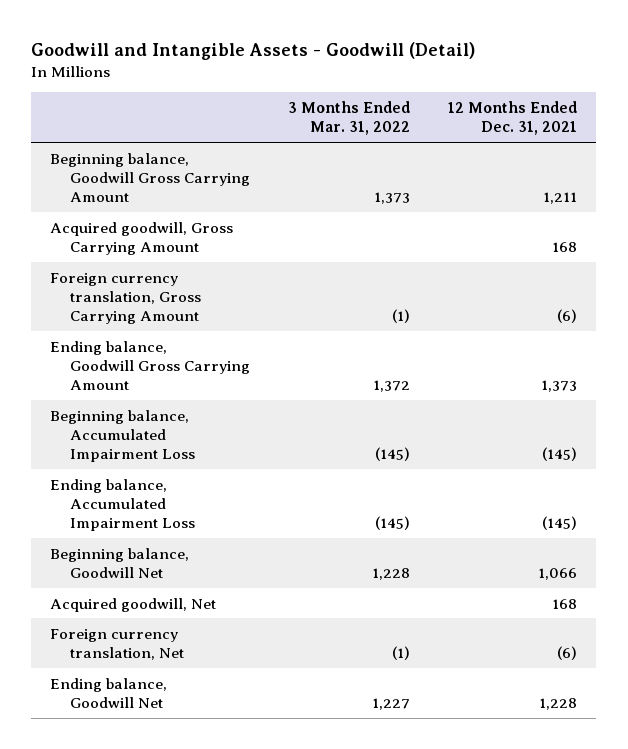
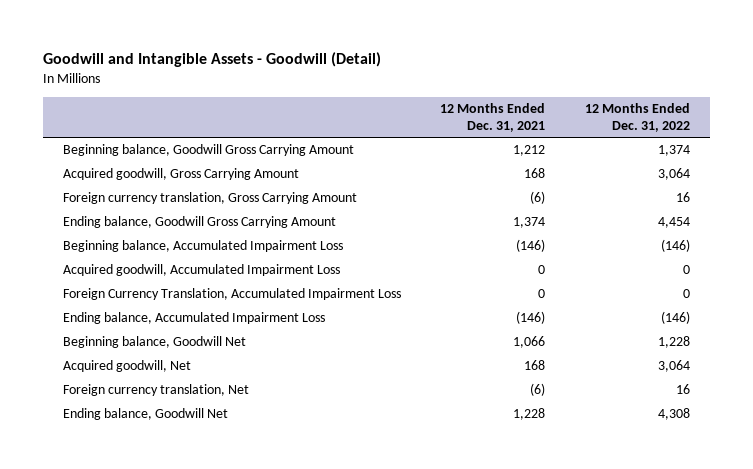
[288,100,411,136] 3 Months Ended Mar. 31, 2022 -> none
none -> [584,103,690,132] 12 Months Ended Dec. 31, 2022
[543,192,578,205] 1,211 -> [513,145,546,157] 1,212
[541,380,578,393] 1,373 -> [513,217,546,229] 1,374
[542,447,578,462] (145) -> [516,239,546,253] (146)
none -> [62,264,340,277] Acquired goodwill, Accumulated Impairment Loss
none -> [62,288,401,301] Foreign Currency Translation, Accumulated Impairment Loss
[542,516,578,531] (145) -> [516,311,546,325] (146)

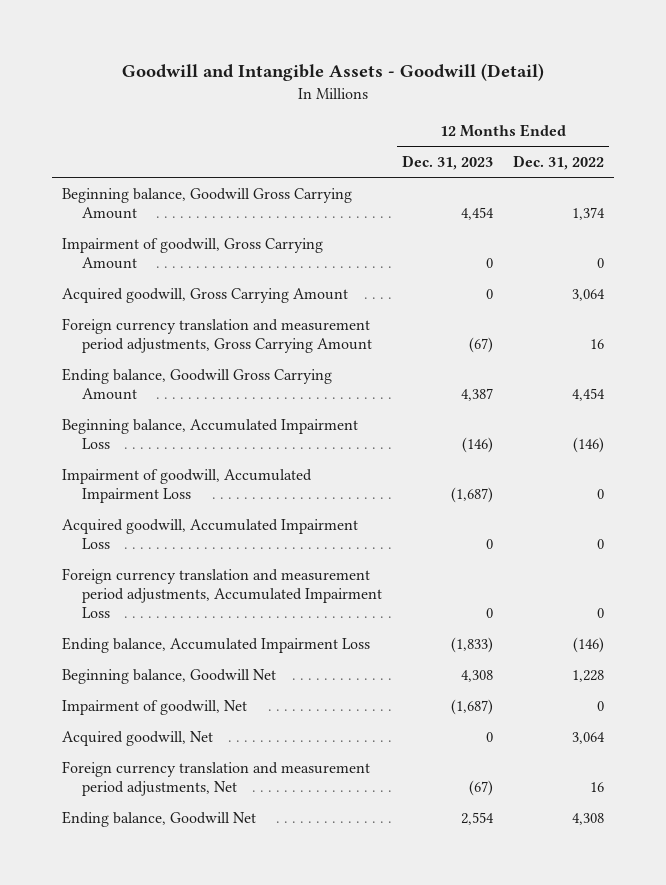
[440,103,546,132] 12 Months Ended Dec. 31, 2021 -> none
none -> [401,154,493,170] Dec. 31, 2023
none -> [62,237,324,269] Impairment of goodwill, Gross Carrying Amount
[62,192,357,205] Foreign currency translation, Gross Carrying Amount -> [62,317,372,353] Foreign currency translation and measurement period adjustments, Gross Carrying Amount
none -> [62,468,313,503] Impairment of goodwill, Accumulated Impairment Loss
[62,288,401,301] Foreign Currency Translation, Accumulated Impairment Loss -> [62,567,382,619] Foreign currency translation and measurement period adjustments, Accumulated Impairment Loss
none -> [62,699,248,715] Impairment of goodwill, Net
[62,384,249,397] Foreign currency translation, Net -> [62,760,371,796] Foreign currency translation and measurement period adjustments, Net

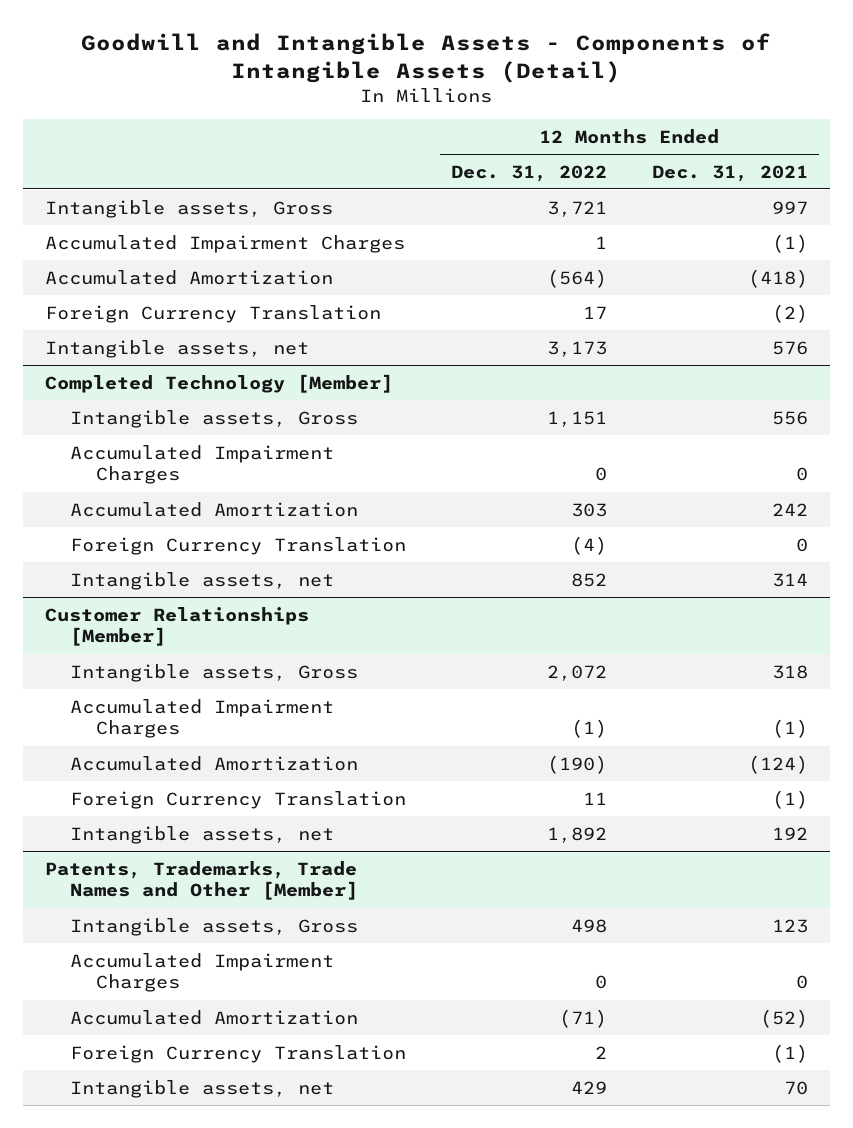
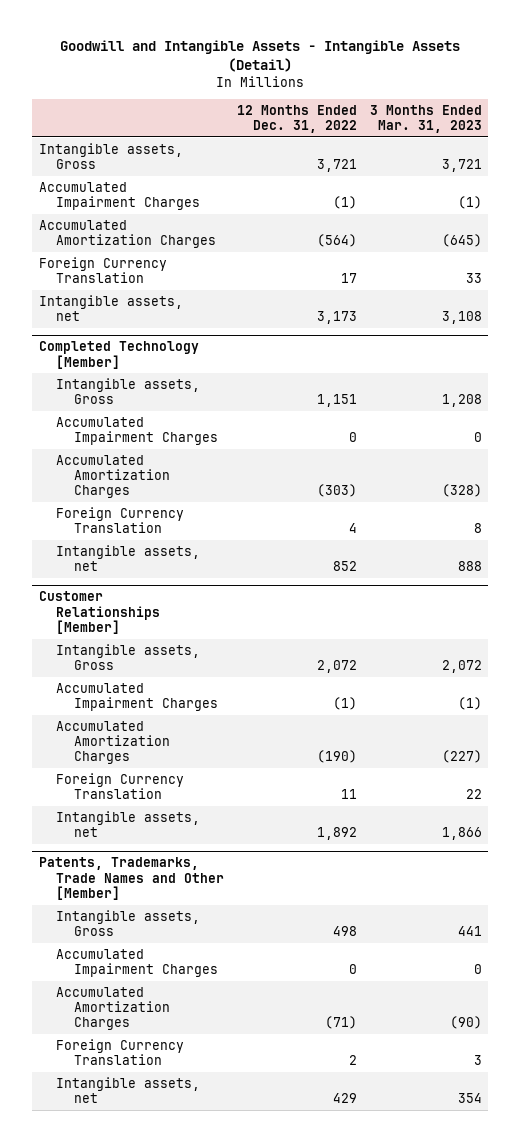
[81,33,772,83] Goodwill and Intangible Assets - Components of Intangible Assets (Detail) -> [60,40,461,73] Goodwill and Intangible Assets - Intangible Assets (Detail)
[651,164,808,182] Dec. 31, 2021 -> none
none -> [369,104,482,134] 3 Months Ended Mar. 31, 2023
[594,235,607,249] 1 -> [333,195,358,209] (1)
[44,269,333,285] Accumulated Amortization -> [38,219,217,248] Accumulated Amortization Charges
[70,501,359,517] Accumulated Amortization -> [56,454,170,499] Accumulated Amortization Charges
[570,502,607,517] 303 -> [317,484,358,498] (303)
[570,535,607,555] (4) -> [349,522,358,533] 4
[70,755,359,771] Accumulated Amortization -> [56,720,170,765] Accumulated Amortization Charges
[70,1009,359,1025] Accumulated Amortization -> [56,986,170,1031] Accumulated Amortization Charges

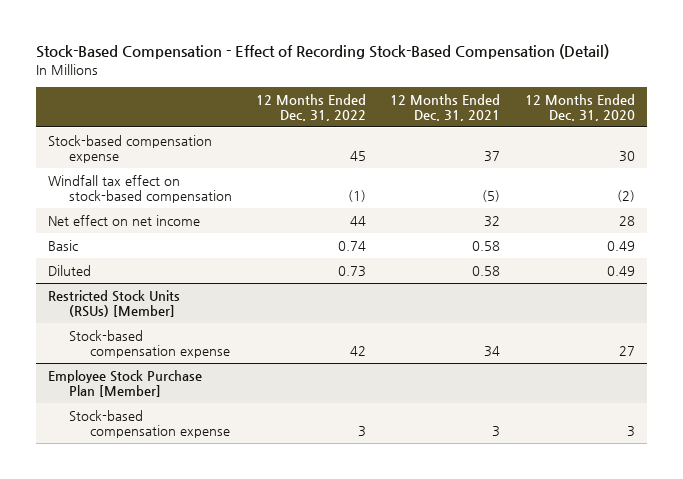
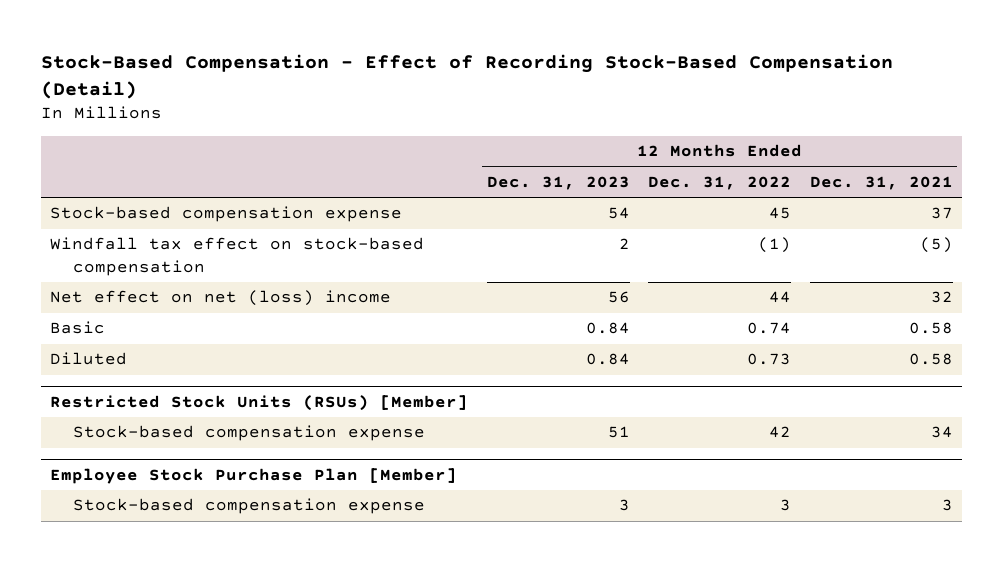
[524,93,635,121] 12 Months Ended Dec. 31, 2020 -> none
none -> [486,175,630,190] Dec. 31, 2023
[48,214,201,226] Net effect on net income -> [50,290,392,307] Net effect on net (loss) income

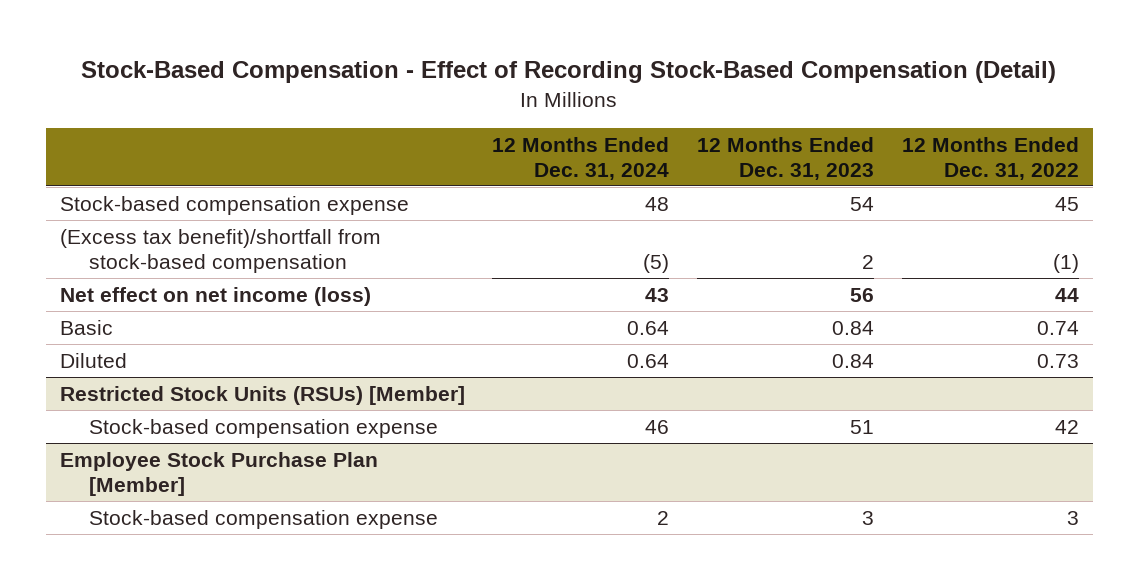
[809,175,953,190] Dec. 31, 2021 -> none
none -> [492,136,670,180] 12 Months Ended Dec. 31, 2024
[50,237,425,276] Windfall tax effect on stock-based compensation -> [59,228,381,273] (Excess tax benefit)/shortfall from stock-based compensation
[50,290,392,307] Net effect on net (loss) income -> [59,286,371,306] Net effect on net income (loss)

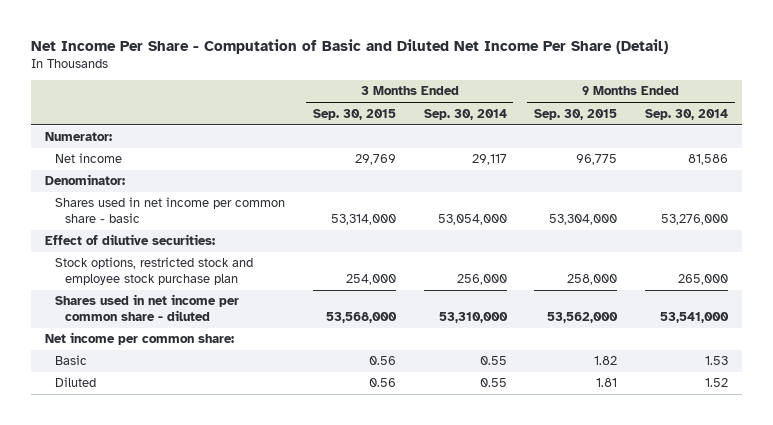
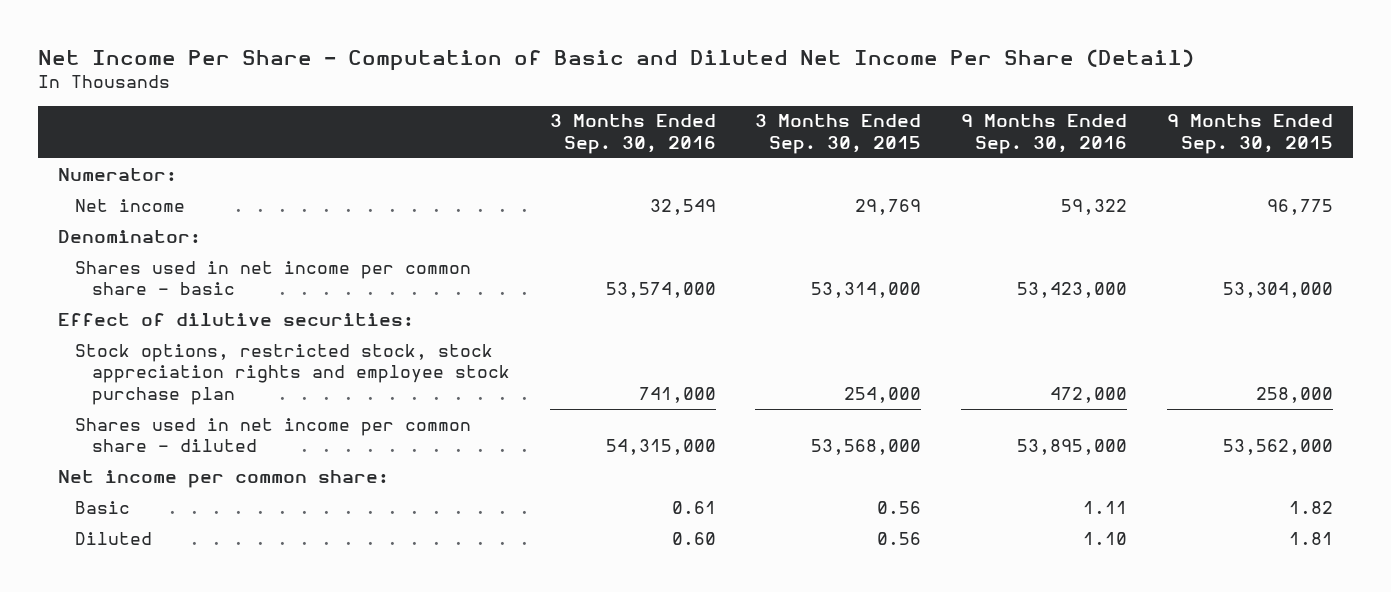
[423,108,507,120] Sep. 30, 2014 -> none
[644,108,728,120] Sep. 30, 2014 -> none
none -> [549,114,716,154] 3 Months Ended Sep. 30, 2016
none -> [961,114,1128,154] 9 Months Ended Sep. 30, 2016
[55,257,254,286] Stock options, restricted stock and employee stock purchase plan -> [74,343,510,406] Stock options, restricted stock, stock appreciation rights and employee stock purchase plan

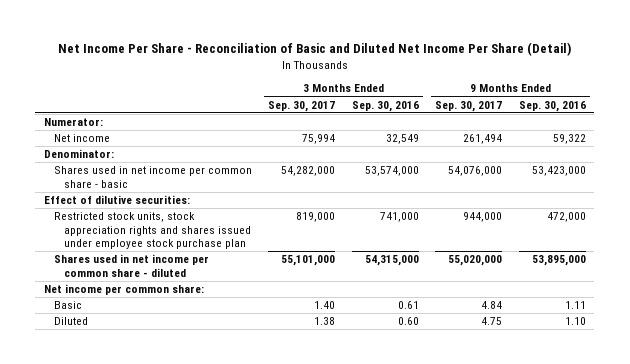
[38,48,1195,71] Net Income Per Share - Computation of Basic and Diluted Net Income Per Share (Detail) -> [57,42,571,57] Net Income Per Share - Reconciliation of Basic and Diluted Net Income Per Share (Detail)
[755,114,922,154] 3 Months Ended Sep. 30, 2015 -> none
[1167,114,1334,154] 9 Months Ended Sep. 30, 2015 -> none
none -> [268,100,336,112] Sep. 30, 2017
none -> [435,100,503,112] Sep. 30, 2017
[74,343,510,406] Stock options, restricted stock, stock appreciation rights and employee stock purchase plan -> [53,212,252,249] Restricted stock units, stock appreciation rights and shares issued under employee stock purchase plan

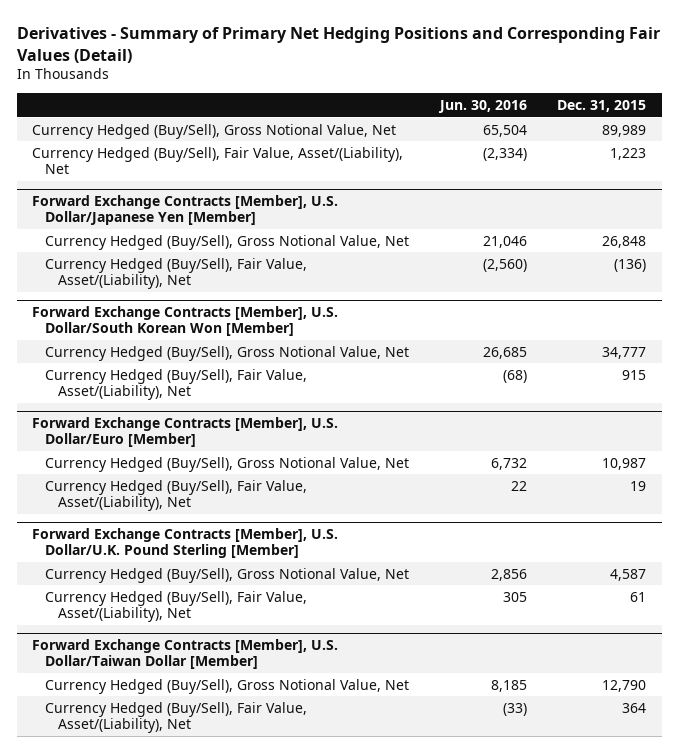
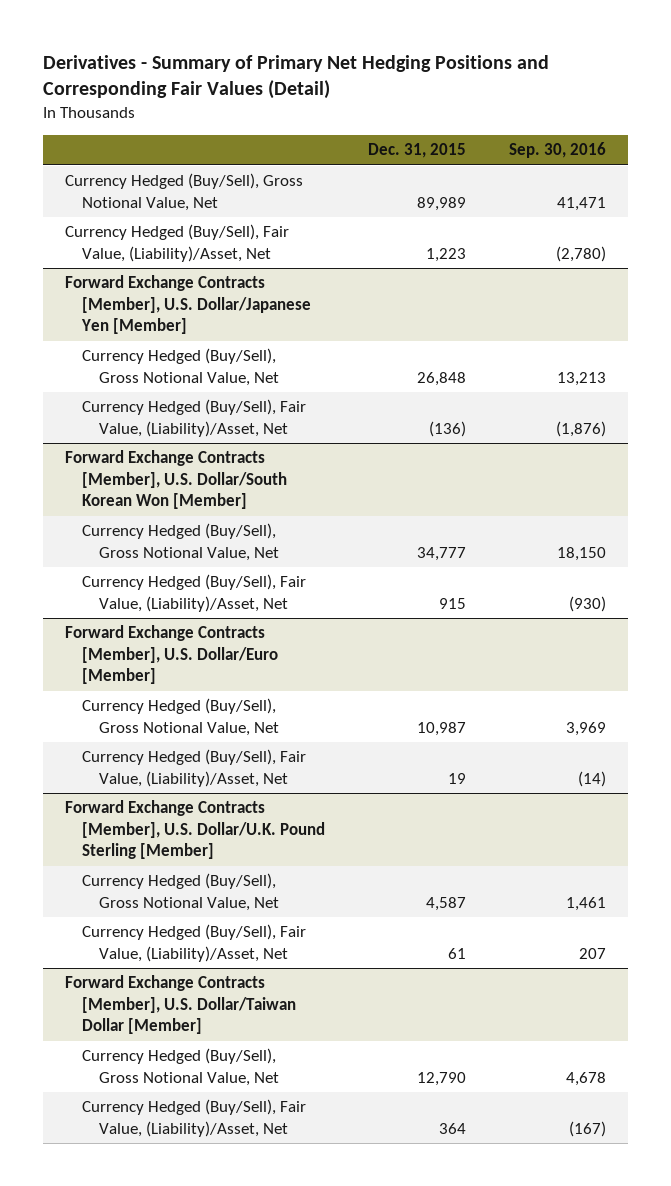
[437,100,527,114] Jun. 30, 2016 -> none
none -> [509,142,607,159] Sep. 30, 2016
[32,146,404,175] Currency Hedged (Buy/Sell), Fair Value, Asset/(Liability), Net -> [64,224,289,262] Currency Hedged (Buy/Sell), Fair Value, (Liability)/Asset, Net
[45,257,308,290] Currency Hedged (Buy/Sell), Fair Value, Asset/(Liability), Net -> [81,399,306,437] Currency Hedged (Buy/Sell), Fair Value, (Liability)/Asset, Net
[45,368,308,401] Currency Hedged (Buy/Sell), Fair Value, Asset/(Liability), Net -> [81,574,306,612] Currency Hedged (Buy/Sell), Fair Value, (Liability)/Asset, Net
[45,479,308,512] Currency Hedged (Buy/Sell), Fair Value, Asset/(Liability), Net -> [81,749,306,787] Currency Hedged (Buy/Sell), Fair Value, (Liability)/Asset, Net
[45,590,308,623] Currency Hedged (Buy/Sell), Fair Value, Asset/(Liability), Net -> [81,924,306,962] Currency Hedged (Buy/Sell), Fair Value, (Liability)/Asset, Net
[45,701,308,734] Currency Hedged (Buy/Sell), Fair Value, Asset/(Liability), Net -> [81,1099,306,1137] Currency Hedged (Buy/Sell), Fair Value, (Liability)/Asset, Net

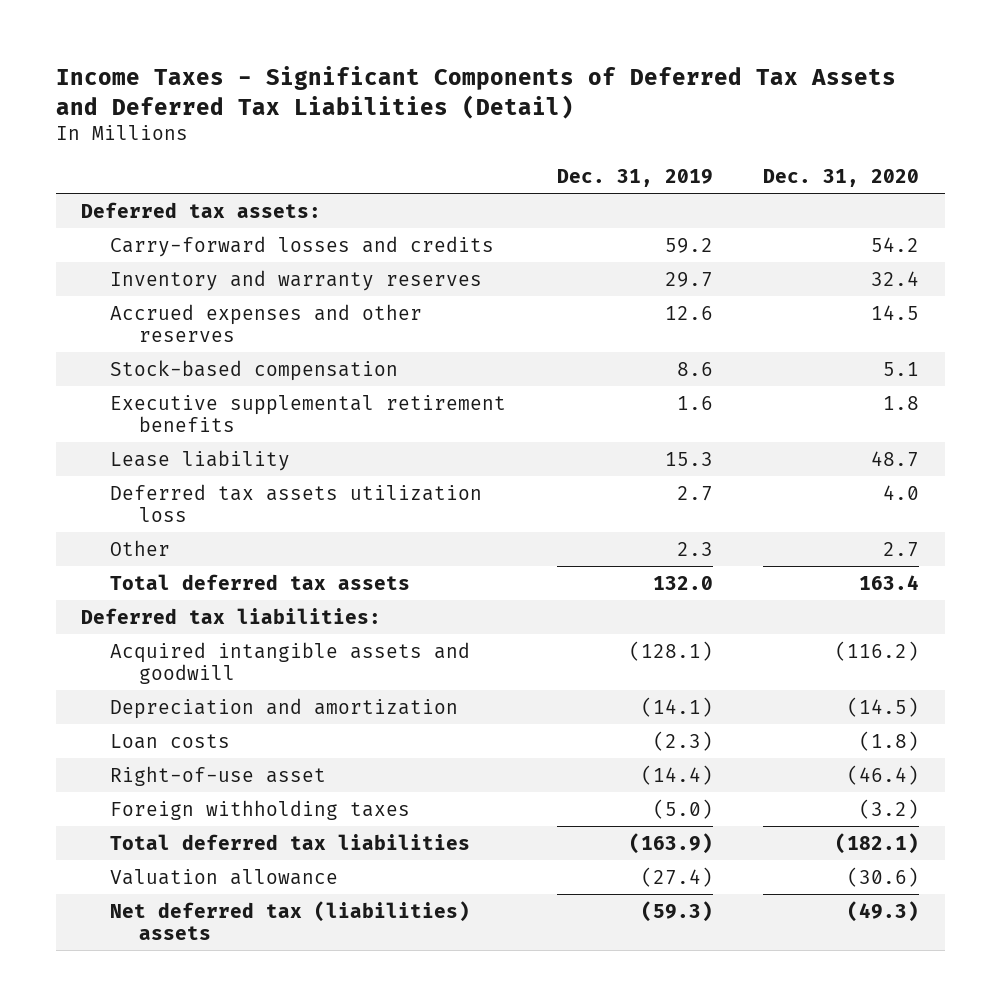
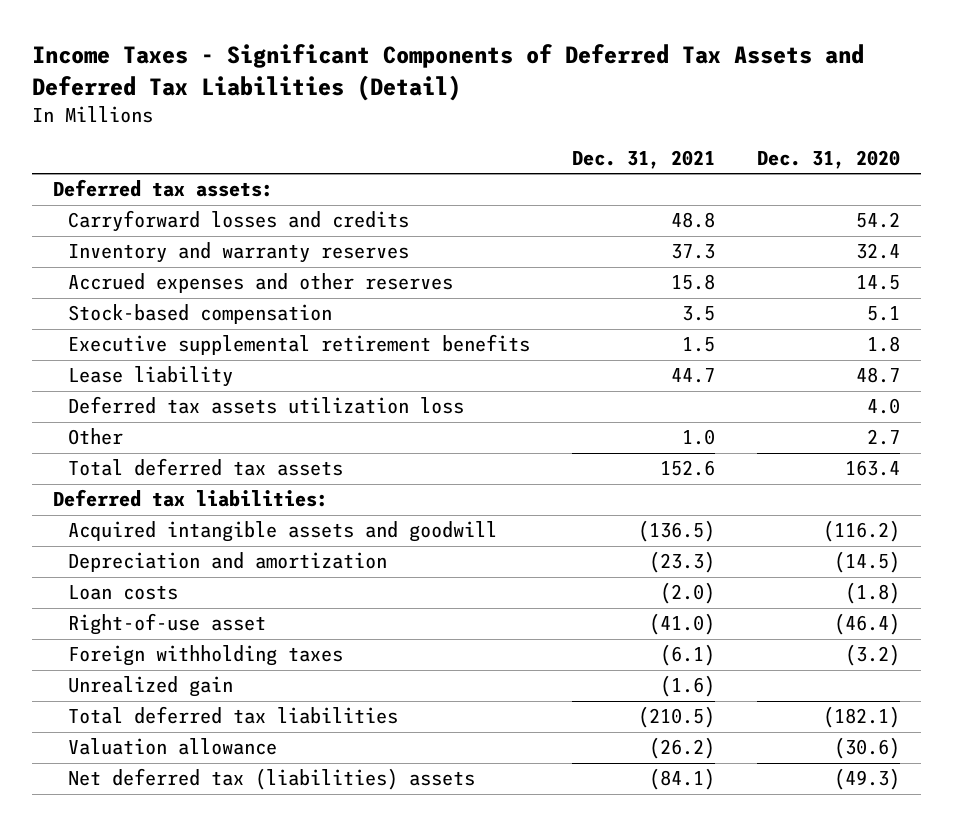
[556,168,713,187] Dec. 31, 2019 -> none
none -> [571,149,715,169] Dec. 31, 2021
[110,235,495,257] Carry-forward losses and credits -> [68,210,410,233] Carryforward losses and credits
none -> [68,676,234,698] Unrealized gain

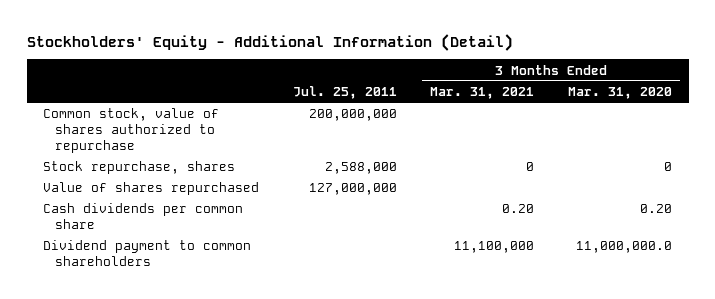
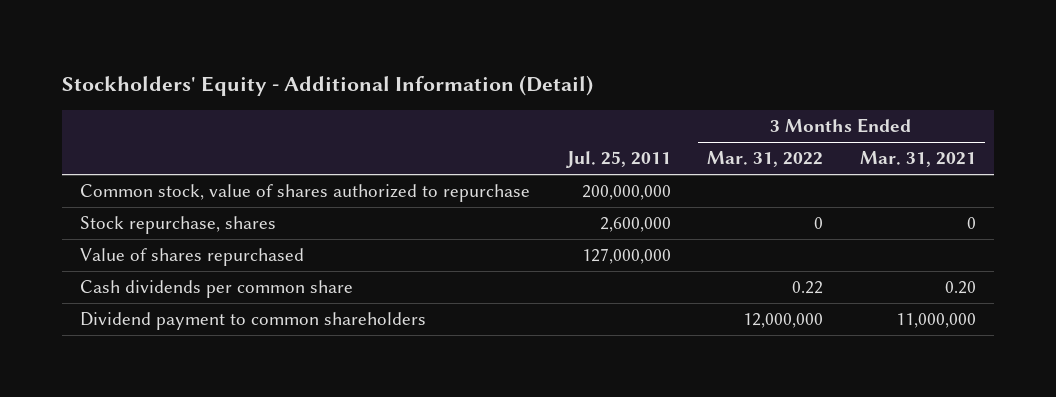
[567,87,672,100] Mar. 31, 2020 -> none
none -> [707,151,824,168] Mar. 31, 2022
[324,162,397,175] 2,588,000 -> [599,217,671,233] 2,600,000
[454,241,535,254] 11,100,000 -> [895,313,976,329] 11,000,000

